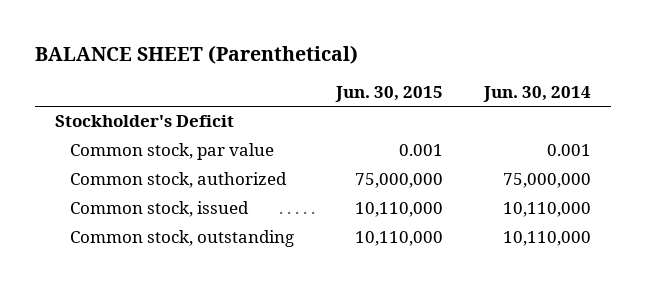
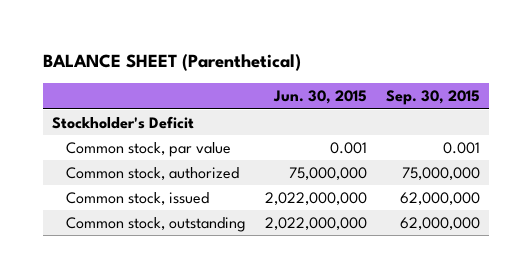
[482,86,591,103] Jun. 30, 2014 -> none
none -> [385,90,480,106] Sep. 30, 2015
[354,202,443,218] 10,110,000 -> [264,191,367,205] 2,022,000,000
[354,231,443,247] 10,110,000 -> [264,216,367,230] 2,022,000,000

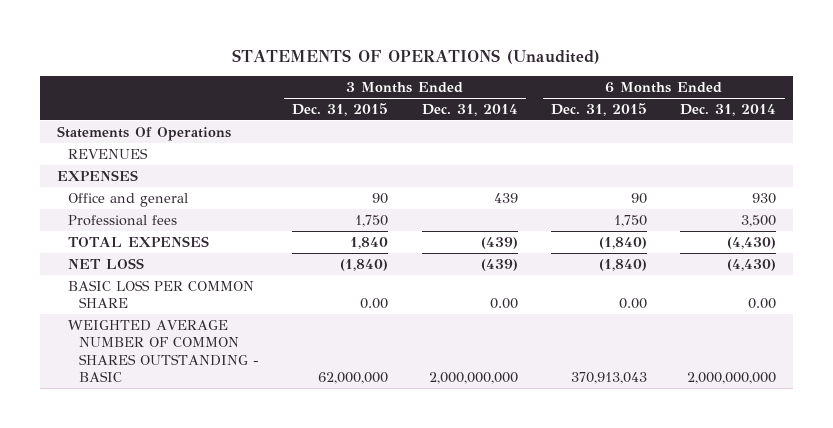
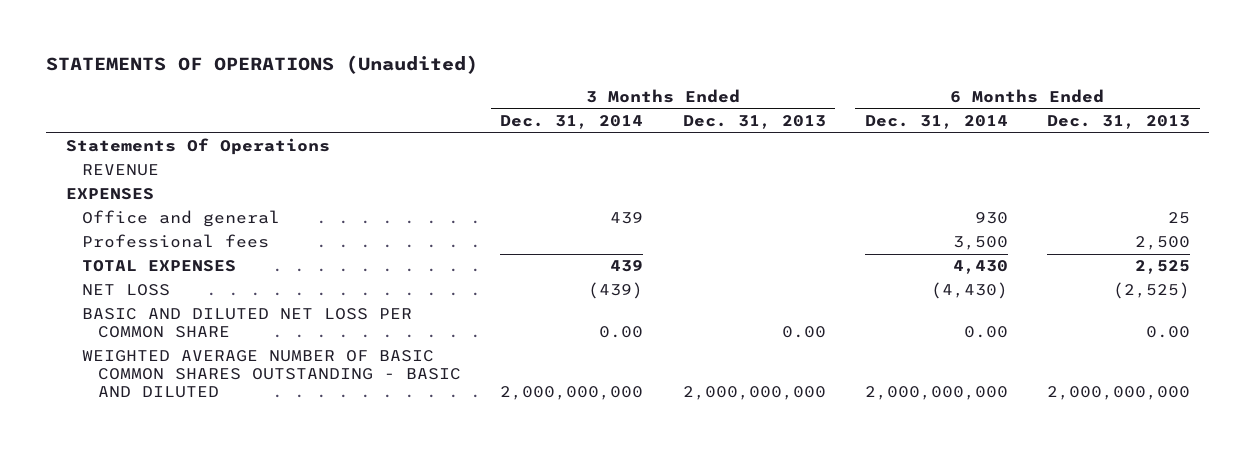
[292,102,389,116] Dec. 31, 2015 -> none
[550,102,647,116] Dec. 31, 2015 -> none
none -> [682,115,826,130] Dec. 31, 2013
none -> [1046,115,1190,130] Dec. 31, 2013
[67,147,148,159] REVENUES -> [81,164,159,177] REVENUE
[480,236,518,249] (439) -> [610,260,644,273] 439
[727,236,777,249] (4,430) -> [952,260,1008,275] 4,430
[67,279,254,309] BASIC LOSS PER COMMON SHARE -> [81,308,412,339] BASIC AND DILUTED NET LOSS PER COMMON SHARE
[67,319,259,383] WEIGHTED AVERAGE NUMBER OF COMMON SHARES OUTSTANDING - BASIC -> [81,350,462,399] WEIGHTED AVERAGE NUMBER OF BASIC COMMON SHARES OUTSTANDING - BASIC AND DILUTED

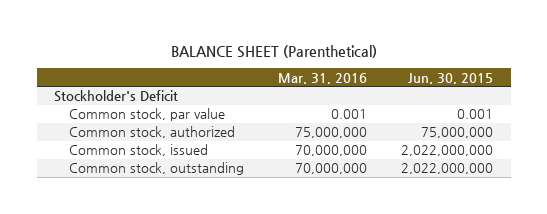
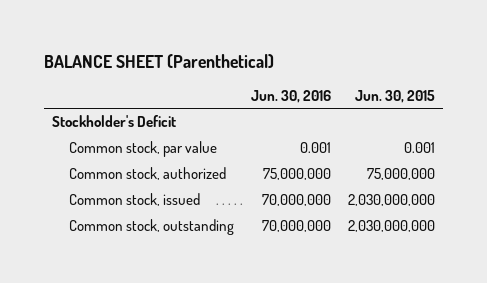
[278,72,368,84] Mar. 31, 2016 -> none
none -> [251,90,332,104] Jun. 30, 2016
[401,145,494,157] 2,022,000,000 -> [347,194,435,207] 2,030,000,000
[401,163,494,175] 2,022,000,000 -> [347,220,435,233] 2,030,000,000

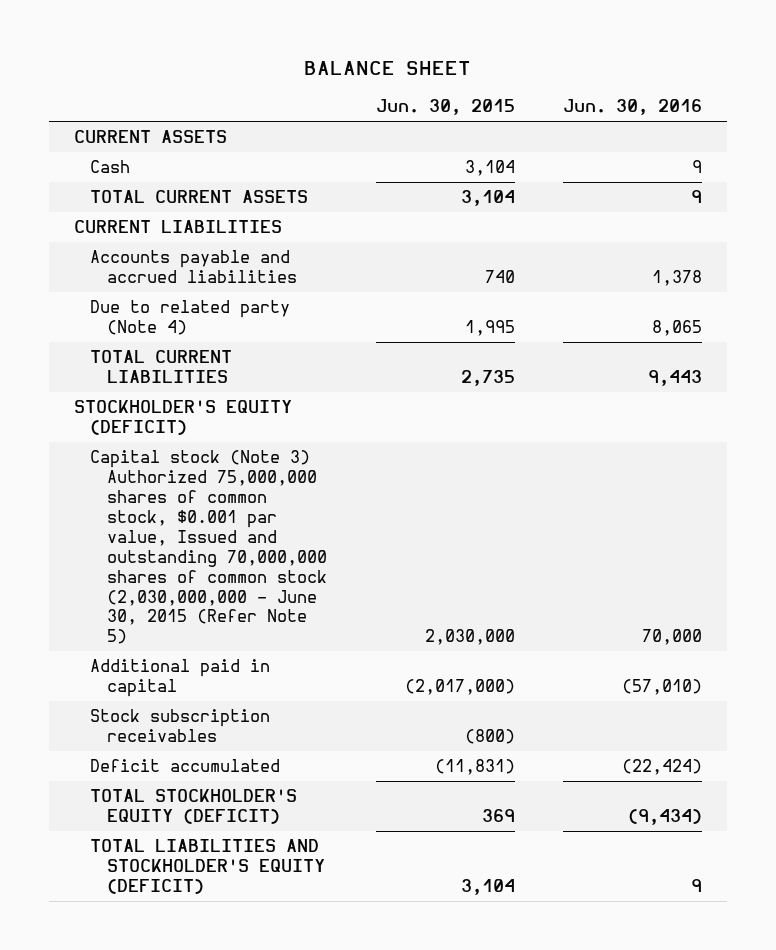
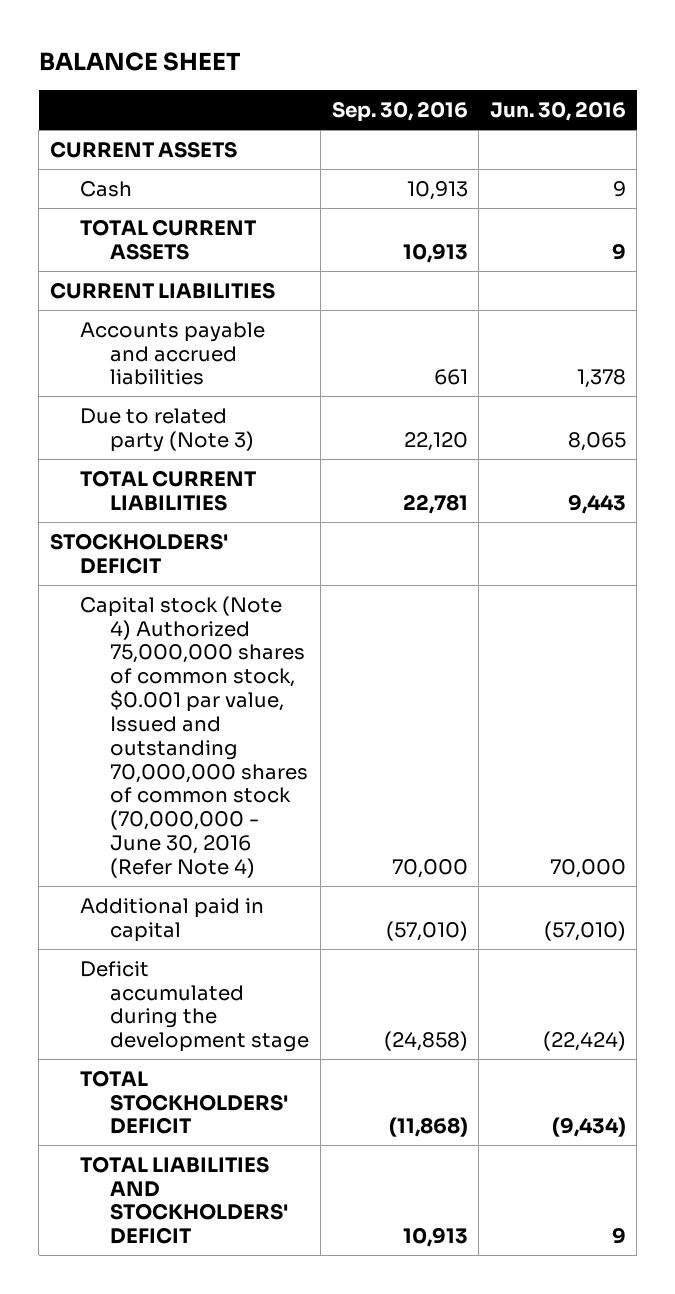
[375,99,515,116] Jun. 30, 2015 -> none
none -> [331,101,468,123] Sep. 30, 2016
[90,300,291,336] Due to related party (Note 4) -> [80,407,255,452] Due to related party (Note 3)
[73,400,292,436] STOCKHOLDER'S EQUITY (DEFICIT) -> [49,532,228,574] STOCKHOLDERS' DEFICIT
[90,450,328,645] Capital stock (Note 3) Authorized 75,000,000 shares of common stock, $0.001 par value, Issued and outstanding 70,000,000 shares of common stock (2,030,000,000 - June 30, 2015 (Refer Note 5) -> [80,595,309,878] Capital stock (Note 4) Authorized 75,000,000 shares of common stock, $0.001 par value, Issued and outstanding 70,000,000 shares of common stock (70,000,000 - June 30, 2016 (Refer Note 4)
[90,709,271,743] Stock subscription receivables -> none
[90,759,281,773] Deficit accumulated -> [80,960,310,1053] Deficit accumulated during the development stage
[90,789,298,825] TOTAL STOCKHOLDER'S EQUITY (DEFICIT) -> [80,1069,289,1135] TOTAL STOCKHOLDERS' DEFICIT
[90,839,326,895] TOTAL LIABILITIES AND STOCKHOLDER'S EQUITY (DEFICIT) -> [80,1155,289,1245] TOTAL LIABILITIES AND STOCKHOLDERS' DEFICIT

